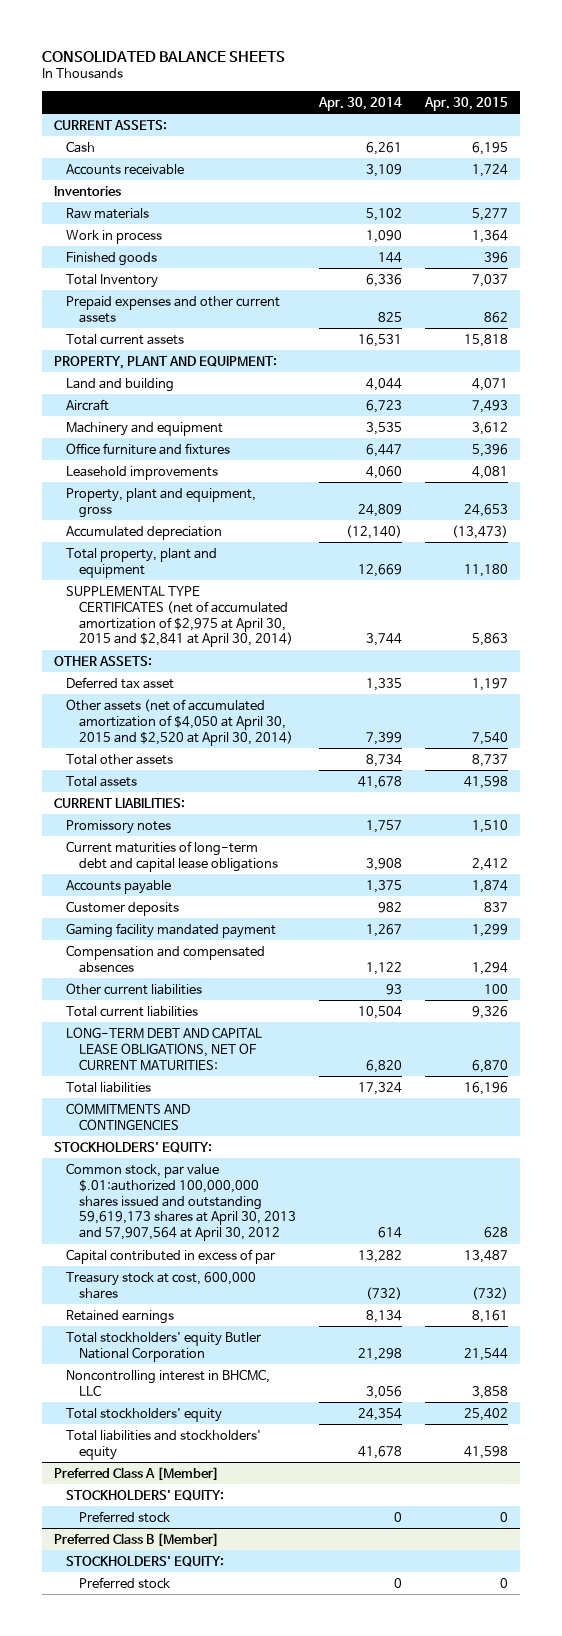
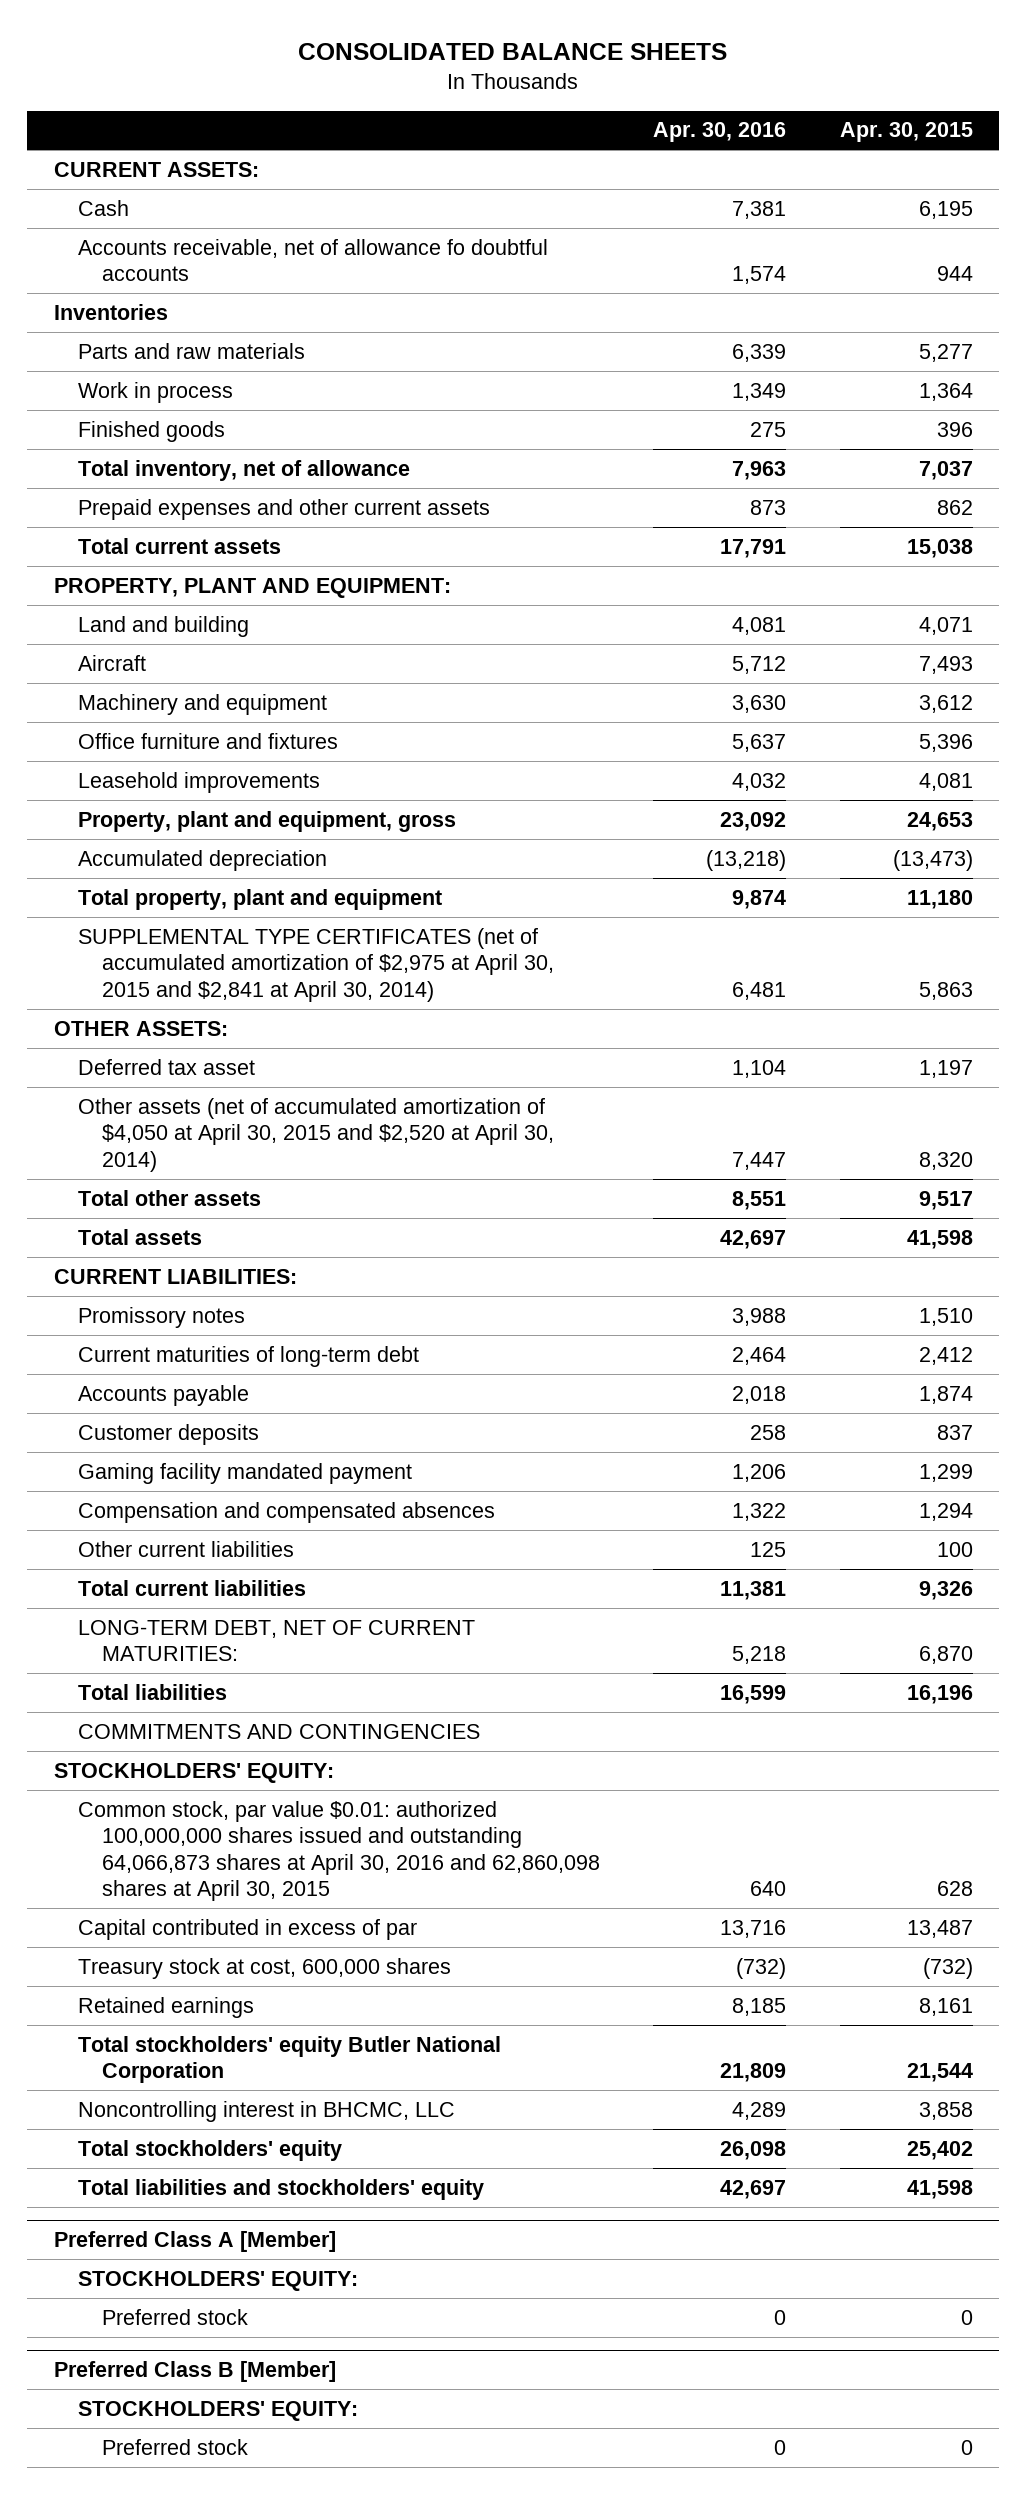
[318,96,403,111] Apr. 30, 2014 -> none
none -> [653,122,787,143] Apr. 30, 2016
[66,163,185,175] Accounts receivable -> [77,238,548,282] Accounts receivable, net of allowance fo doubtful accounts
[472,163,509,177] 1,724 -> [936,266,973,282] 944
[66,207,150,219] Raw materials -> [77,342,305,359] Parts and raw materials
[66,273,159,288] Total Inventory -> [77,459,410,481] Total inventory, net of allowance
[464,333,509,347] 15,818 -> [906,538,973,558] 15,038
[472,731,509,745] 7,540 -> [918,1151,973,1170] 8,320
[472,753,509,767] 8,737 -> [918,1190,973,1210] 9,517
[66,840,278,872] Current maturities of long-term debt and capital lease obligations -> [77,1345,419,1367] Current maturities of long-term debt
[66,1026,263,1071] LONG-TERM DEBT AND CAPITAL LEASE OBLIGATIONS, NET OF CURRENT MATURITIES: -> [77,1619,475,1662] LONG-TERM DEBT, NET OF CURRENT MATURITIES:
[66,1162,296,1242] Common stock, par value $.01:authorized 100,000,000 shares issued and outstanding 59,619,173 shares at April 30, 2013 and 57,907,564 at April 30, 2012 -> [77,1800,600,1902] Common stock, par value $0.01: authorized 100,000,000 shares issued and outstanding 64,066,873 shares at April 30, 2016 and 62,860,098 shares at April 30, 2015

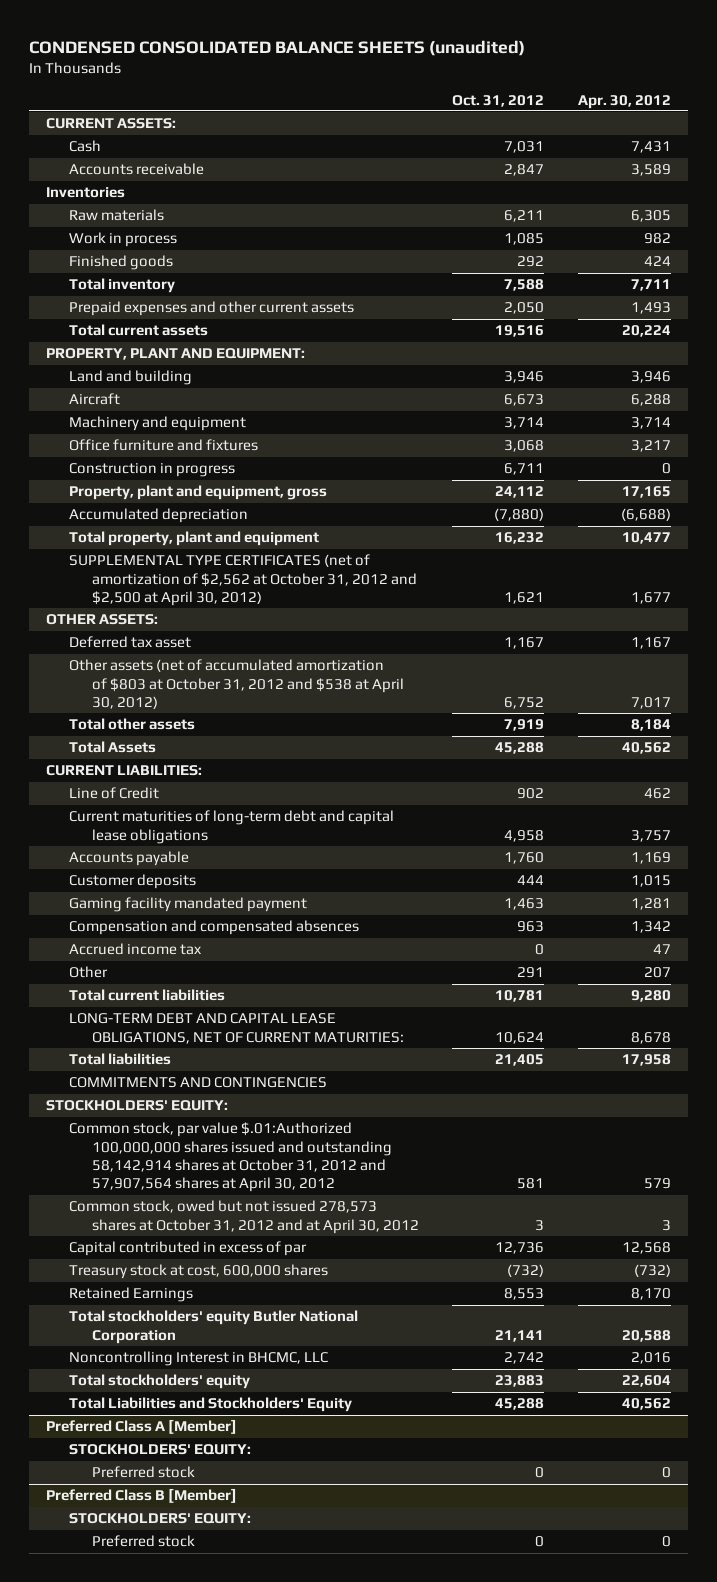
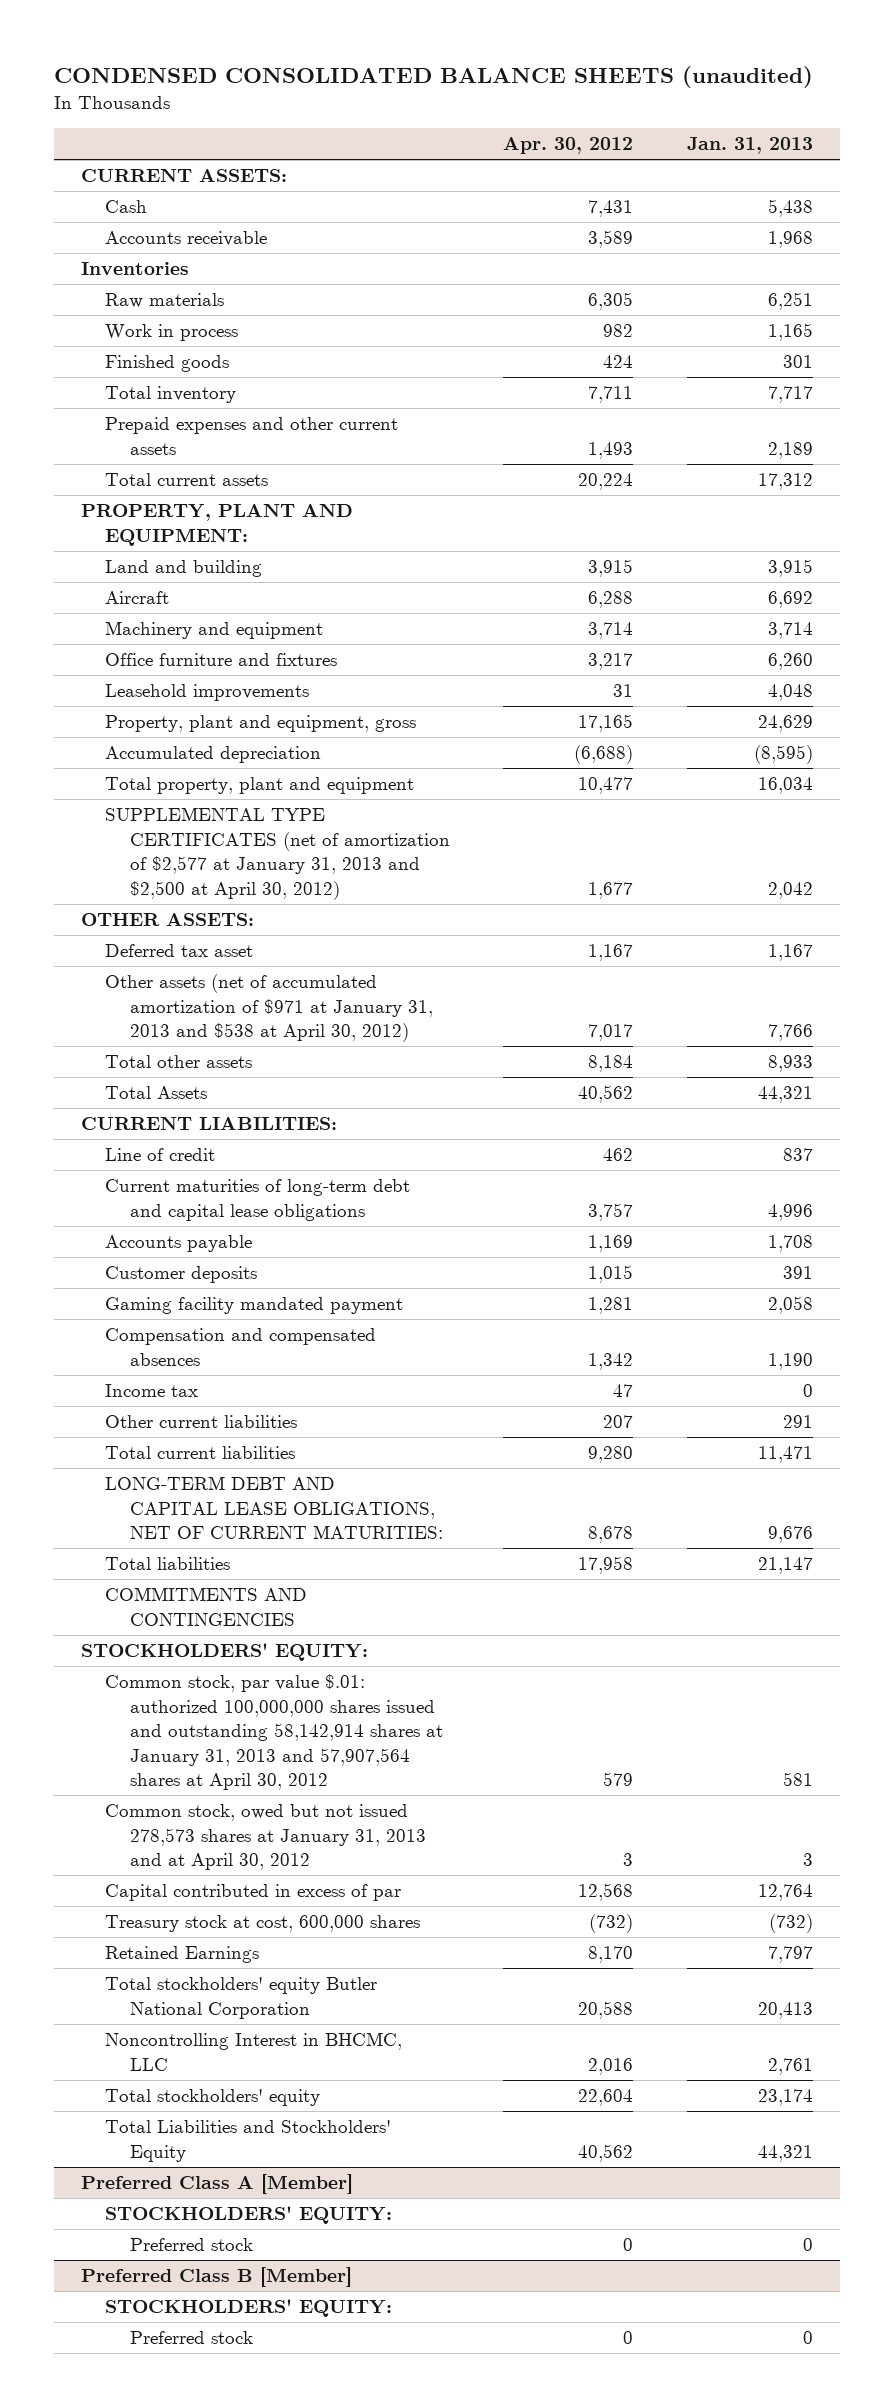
[452,94,545,107] Oct. 31, 2012 -> none
none -> [687,137,814,155] Jan. 31, 2013
[631,371,672,384] 3,946 -> [588,559,634,578] 3,915
[68,463,235,478] Construction in progress -> none
none -> [105,684,310,702] Leasehold improvements
[68,554,417,607] SUPPLEMENTAL TYPE CERTIFICATES (net of amortization of $2,562 at October 31, 2012 and $2,500 at April 30, 2012) -> [105,807,450,900] SUPPLEMENTAL TYPE CERTIFICATES (net of amortization of $2,577 at January 31, 2013 and $2,500 at April 30, 2012)
[68,659,404,710] Other assets (net of accumulated amortization of $803 at October 31, 2012 and $538 at April 30, 2012) -> [105,974,433,1043] Other assets (net of accumulated amortization of $971 at January 31, 2013 and $538 at April 30, 2012)
[68,787,159,800] Line of Credit -> [105,1148,216,1162] Line of credit
[68,943,202,956] Accrued income tax -> [105,1384,199,1398] Income tax
[68,966,108,979] Other -> [105,1415,298,1429] Other current liabilities
[68,1122,392,1193] Common stock, par value $.01:Authorized 100,000,000 shares issued and outstanding 58,142,914 shares at October 31, 2012 and 57,907,564 shares at April 30, 2012 -> [105,1674,443,1791] Common stock, par value $.01: authorized 100,000,000 shares issued and outstanding 58,142,914 shares at January 31, 2013 and 57,907,564 shares at April 30, 2012
[68,1200,419,1234] Common stock, owed but not issued 278,573 shares at October 31, 2012 and at April 30, 2012 -> [105,1804,426,1871] Common stock, owed but not issued 278,573 shares at January 31, 2013 and at April 30, 2012

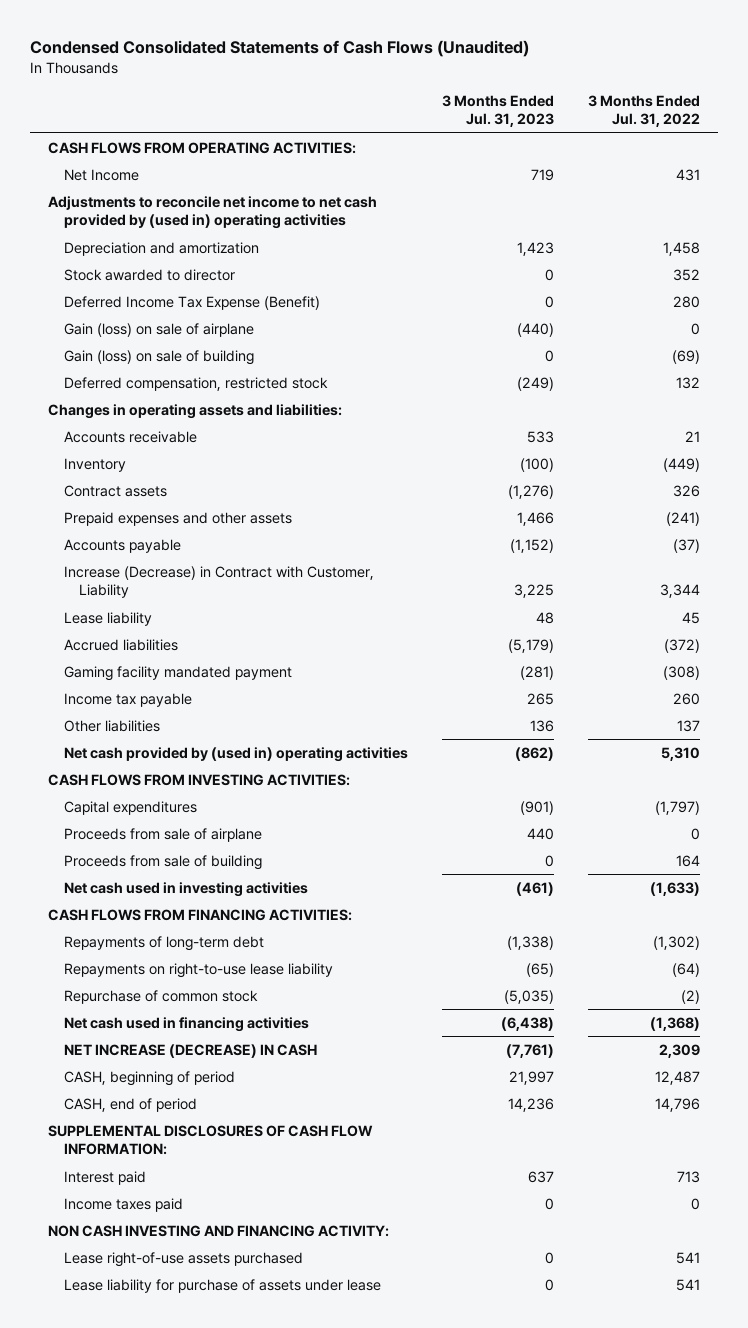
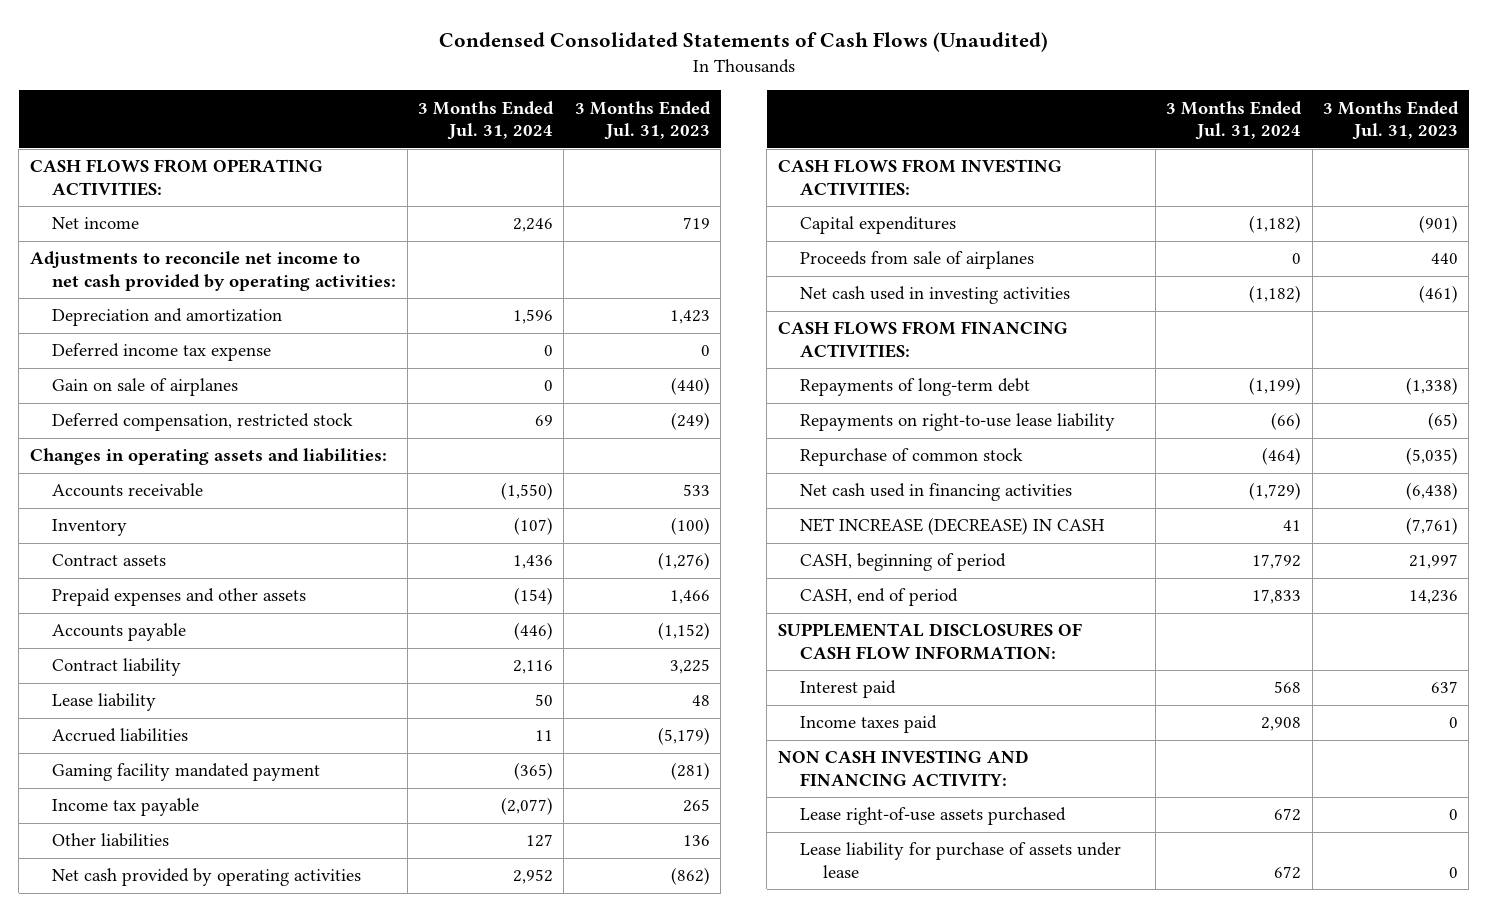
[588,94,701,128] 3 Months Ended Jul. 31, 2022 -> none
none -> [418,100,555,141] 3 Months Ended Jul. 31, 2024
[63,168,139,181] Net Income -> [52,217,140,230] Net income
[47,195,377,230] Adjustments to reconcile net income to net cash provided by (used in) operating activities -> [29,251,397,291] Adjustments to reconcile net income to net cash provided by operating activities:
[63,268,235,281] Stock awarded to director -> none
[63,349,254,365] Gain (loss) on sale of building -> none
[63,295,320,310] Deferred Income Tax Expense (Benefit) -> [52,343,272,362] Deferred income tax expense
[63,322,254,337] Gain (loss) on sale of airplane -> [52,378,239,397] Gain on sale of airplanes
[63,565,374,599] Increase (Decrease) in Contract with Customer, Liability -> [52,658,182,677] Contract liability
[63,746,408,762] Net cash provided by (used in) operating activities -> [52,868,362,887] Net cash provided by operating activities
[63,854,262,870] Proceeds from sale of building -> none
[63,827,262,842] Proceeds from sale of airplane -> [800,251,1035,270] Proceeds from sale of airplanes

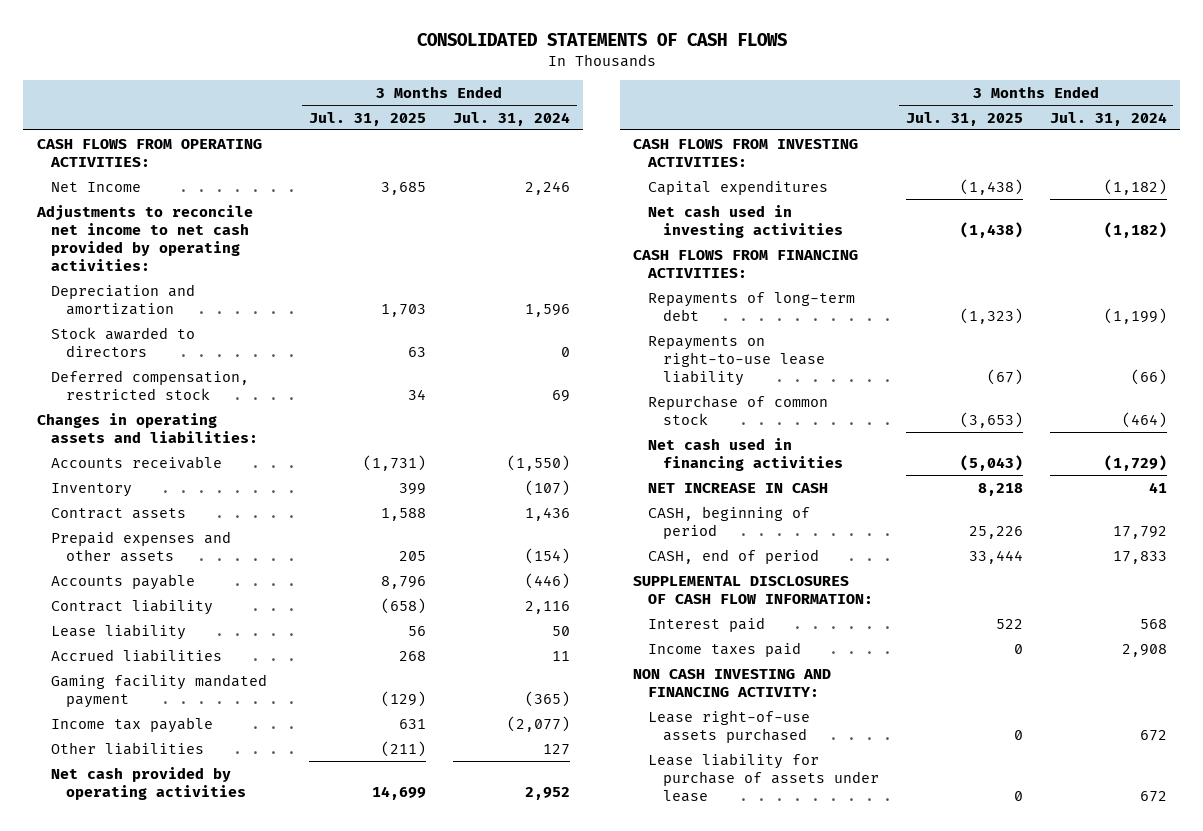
[438,32,1048,53] Condensed Consolidated Statements of Cash Flows (Unaudited) -> [416,32,787,46] CONSOLIDATED STATEMENTS OF CASH FLOWS
[574,100,711,141] 3 Months Ended Jul. 31, 2023 -> none
none -> [309,111,427,126] Jul. 31, 2025
[52,217,140,230] Net income -> [51,181,142,192] Net Income
[52,343,272,362] Deferred income tax expense -> none
[52,378,239,397] Gain on sale of airplanes -> none
none -> [51,326,196,357] Stock awarded to directors
[800,251,1035,270] Proceeds from sale of airplanes -> none
[800,517,1106,536] NET INCREASE (DECREASE) IN CASH -> [648,482,829,493] NET INCREASE IN CASH

